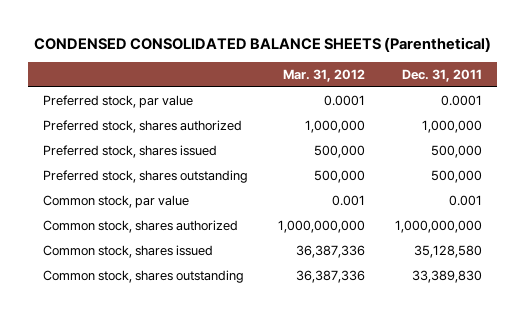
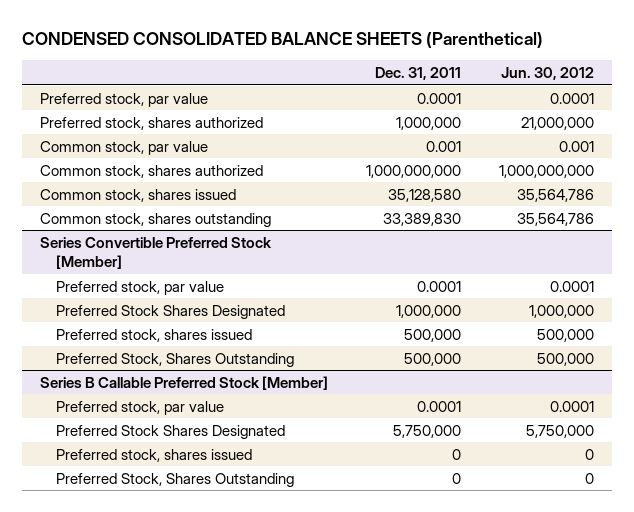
[283,68,366,82] Mar. 31, 2012 -> none
none -> [500,66,594,80] Jun. 30, 2012
[43,145,218,159] Preferred stock, shares issued -> none
[43,170,249,184] Preferred stock, shares outstanding -> none
none -> [40,236,273,270] Series Convertible Preferred Stock [Member]
none -> [56,280,225,295] Preferred stock, par value
none -> [56,304,286,319] Preferred Stock Shares Designated
none -> [56,328,253,342] Preferred stock, shares issued
none -> [56,352,295,367] Preferred Stock, Shares Outstanding
none -> [40,375,329,390] Series B Callable Preferred Stock [Member]
none -> [56,400,225,415] Preferred stock, par value
none -> [56,424,286,439] Preferred Stock Shares Designated
none -> [56,448,253,462] Preferred stock, shares issued
none -> [56,472,295,487] Preferred Stock, Shares Outstanding

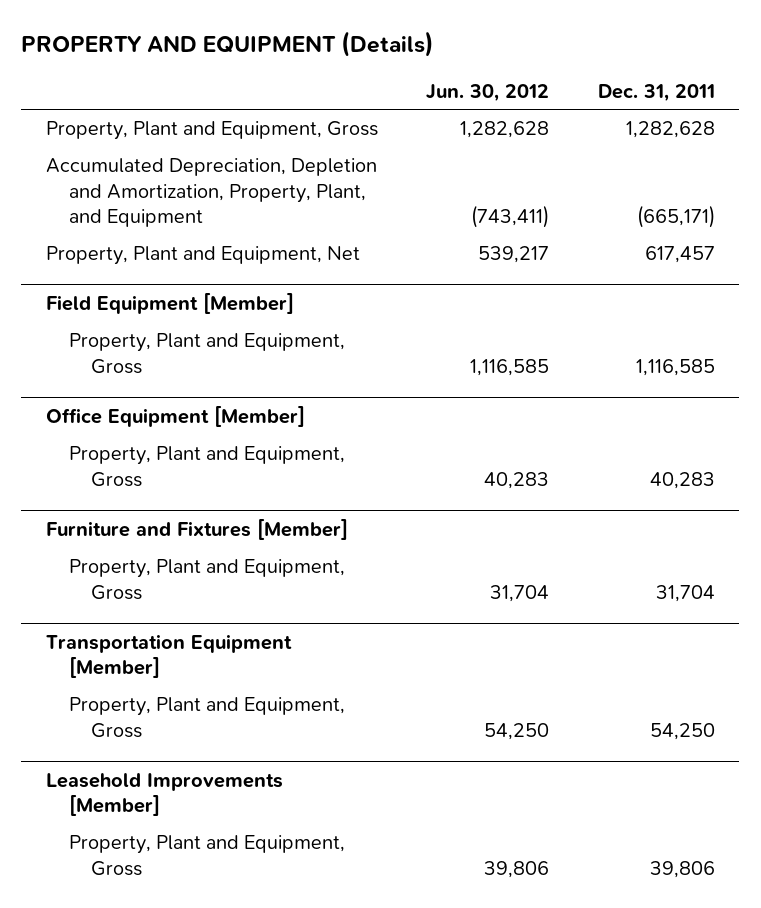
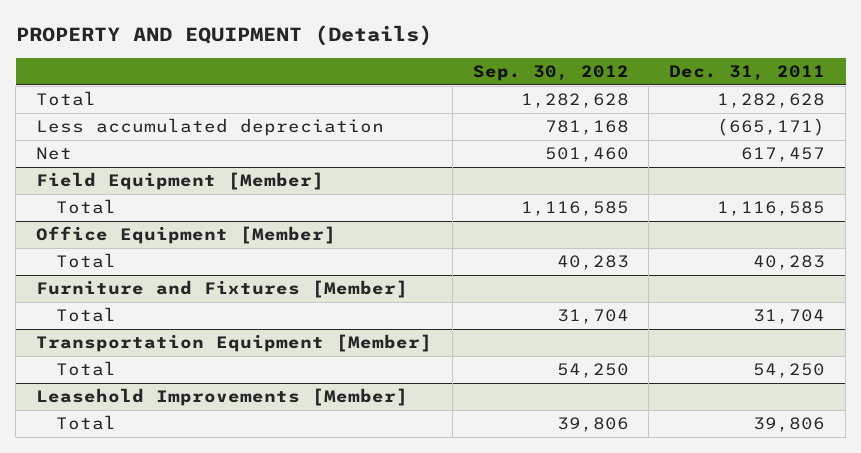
[426,83,550,102] Jun. 30, 2012 -> none
none -> [472,65,629,82] Sep. 30, 2012
[45,121,378,141] Property, Plant and Equipment, Gross -> [36,91,97,107] Total
[45,158,377,227] Accumulated Depreciation, Depletion and Amortization, Property, Plant, and Equipment -> [36,118,385,137] Less accumulated depreciation
[45,246,360,266] Property, Plant and Equipment, Net -> [36,147,73,161] Net
[68,333,345,374] Property, Plant and Equipment, Gross -> [55,199,116,215] Total
[68,446,345,487] Property, Plant and Equipment, Gross -> [55,253,116,269] Total
[68,559,345,600] Property, Plant and Equipment, Gross -> [55,307,116,323] Total
[68,697,345,738] Property, Plant and Equipment, Gross -> [55,361,116,377] Total
[68,835,345,876] Property, Plant and Equipment, Gross -> [55,415,116,431] Total

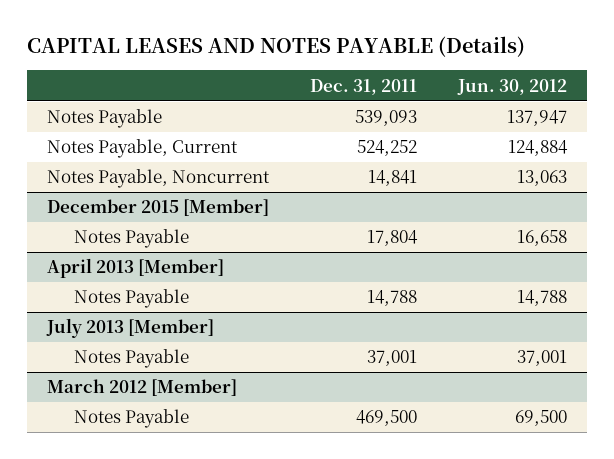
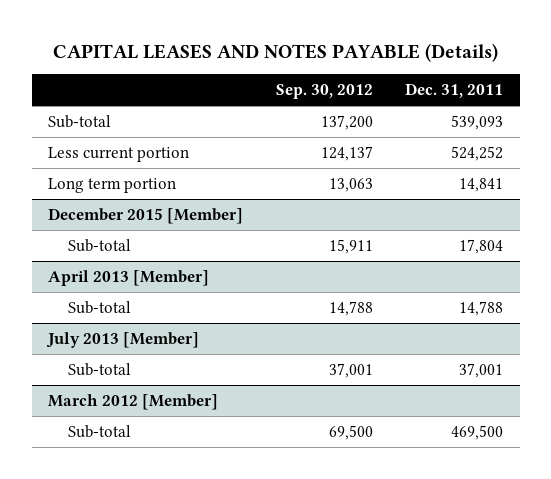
[456,78,567,95] Jun. 30, 2012 -> none
none -> [275,84,373,100] Sep. 30, 2012
[46,109,162,129] Notes Payable -> [47,114,111,128] Sub-total
[46,139,238,159] Notes Payable, Current -> [47,146,189,162] Less current portion
[46,169,270,189] Notes Payable, Noncurrent -> [47,177,176,193] Long term portion
[73,229,189,249] Notes Payable -> [67,238,131,252] Sub-total
[73,289,189,309] Notes Payable -> [67,300,131,314] Sub-total
[73,349,189,369] Notes Payable -> [67,362,131,376] Sub-total
[73,409,189,429] Notes Payable -> [67,424,131,438] Sub-total

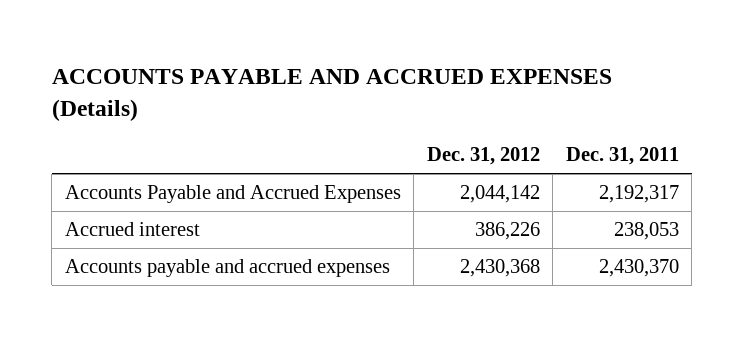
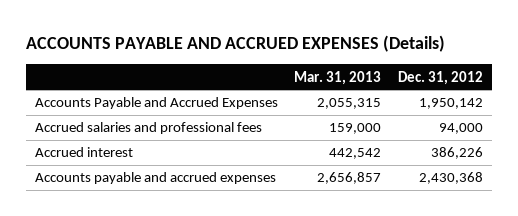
[565,147,679,166] Dec. 31, 2011 -> none
none -> [294,70,382,85] Mar. 31, 2013
[459,185,540,204] 2,044,142 -> [419,98,484,110] 1,950,142
none -> [34,122,262,135] Accrued salaries and professional fees

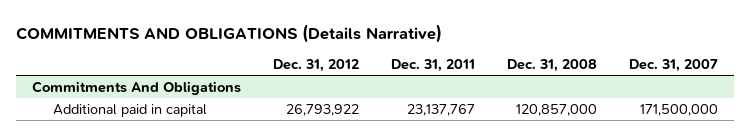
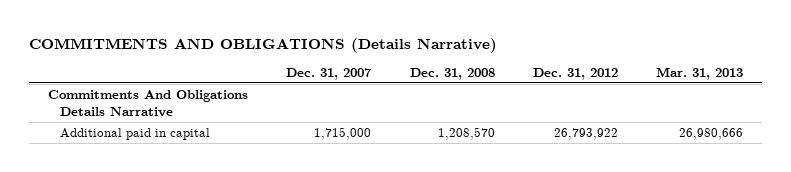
[391,59,476,73] Dec. 31, 2011 -> none
none -> [656,66,744,80] Mar. 31, 2013
[32,80,242,95] Commitments And Obligations -> [47,89,248,117] Commitments And Obligations Details Narrative
[516,103,598,116] 120,857,000 -> [437,126,495,140] 1,208,570
[640,103,719,116] 171,500,000 -> [314,126,372,140] 1,715,000

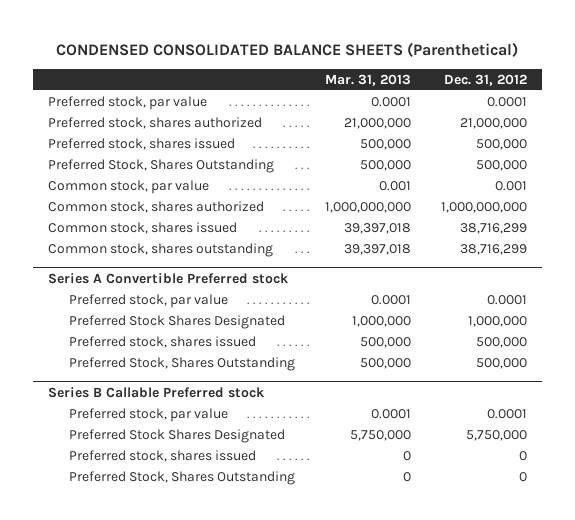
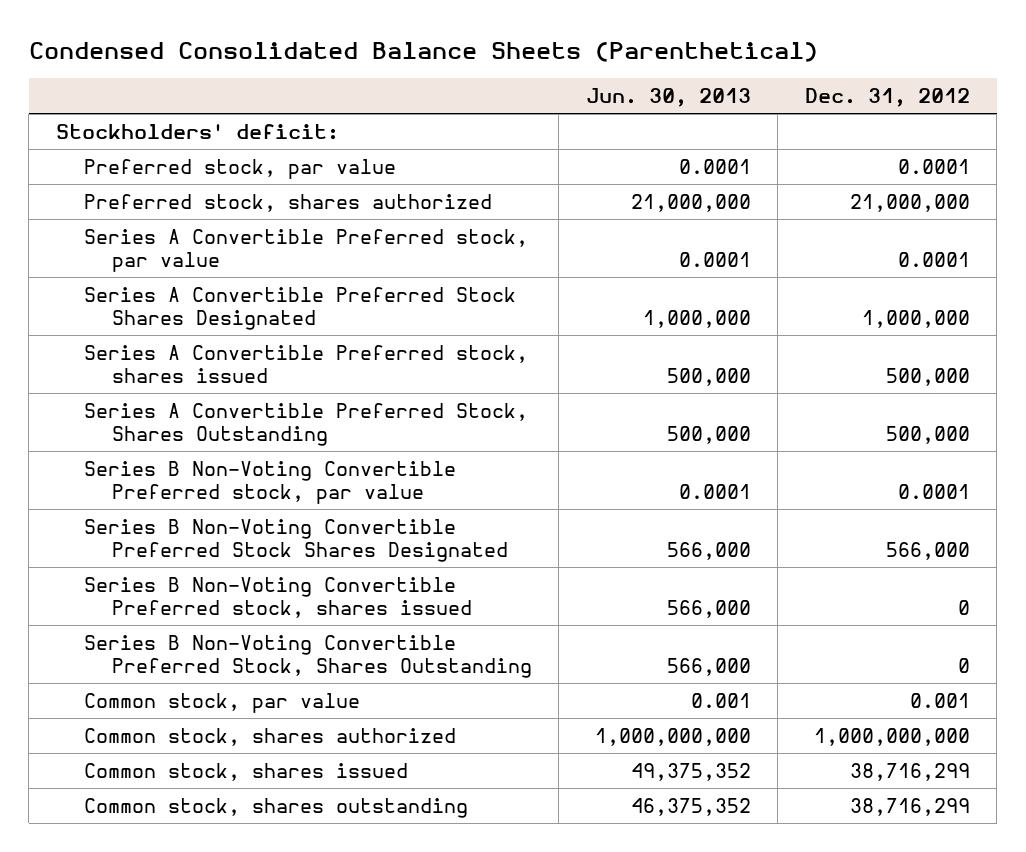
[56,41,519,57] CONDENSED CONSOLIDATED BALANCE SHEETS (Parenthetical) -> [28,41,818,62] Condensed Consolidated Balance Sheets (Parenthetical)
[325,73,412,86] Mar. 31, 2013 -> none
none -> [585,88,751,108] Jun. 30, 2013
none -> [55,124,339,141] Stockholders' deficit:
none -> [83,229,528,272] Series A Convertible Preferred stock, par value
none -> [83,287,516,330] Series A Convertible Preferred Stock Shares Designated
[47,138,235,151] Preferred stock, shares issued -> [83,345,528,383] Series A Convertible Preferred stock, shares issued
[47,159,274,174] Preferred Stock, Shares Outstanding -> [83,403,528,446] Series A Convertible Preferred Stock, Shares Outstanding
none -> [83,461,456,504] Series B Non-Voting Convertible Preferred stock, par value
none -> [83,519,508,562] Series B Non-Voting Convertible Preferred Stock Shares Designated
none -> [83,577,472,618] Series B Non-Voting Convertible Preferred stock, shares issued
none -> [83,635,532,678] Series B Non-Voting Convertible Preferred Stock, Shares Outstanding
[47,272,289,284] Series A Convertible Preferred stock -> none
[69,294,229,309] Preferred stock, par value -> none
[69,315,286,330] Preferred Stock Shares Designated -> none
[69,336,257,349] Preferred stock, shares issued -> none
[69,357,296,372] Preferred Stock, Shares Outstanding -> none
[47,386,265,398] Series B Callable Preferred stock -> none
[69,408,229,423] Preferred stock, par value -> none
[69,429,286,444] Preferred Stock Shares Designated -> none
[69,450,257,463] Preferred stock, shares issued -> none
[69,471,296,486] Preferred Stock, Shares Outstanding -> none

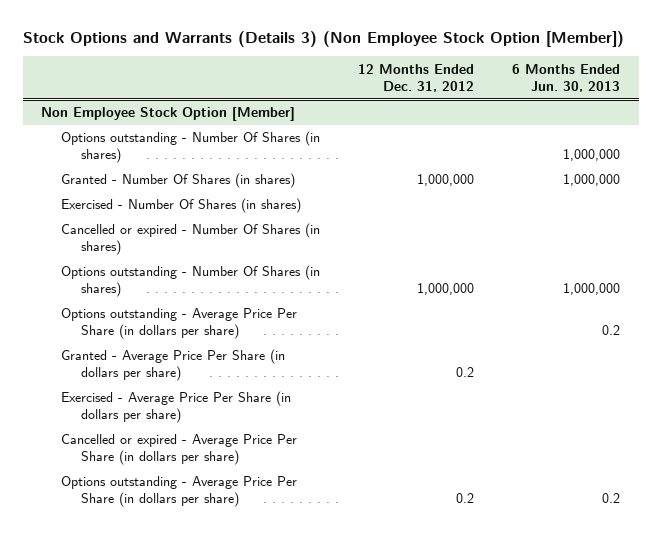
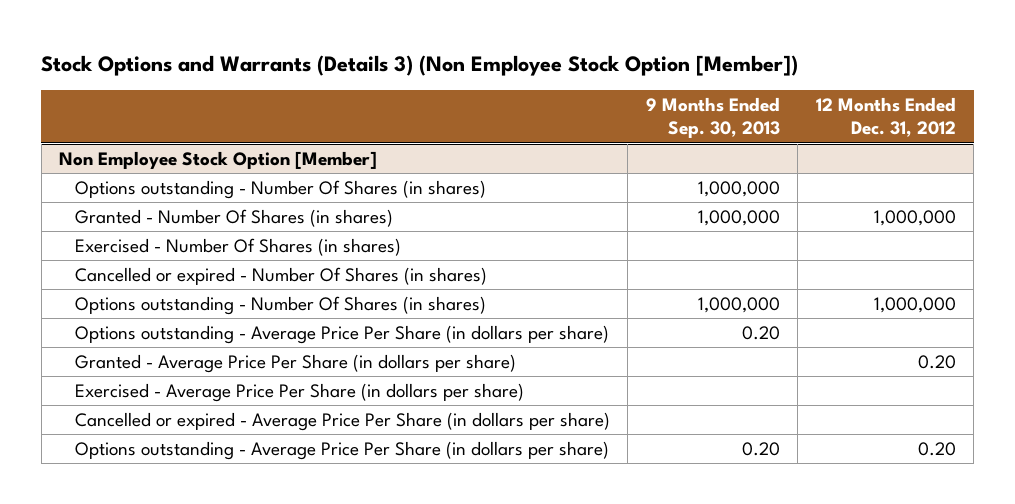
[511,63,620,92] 6 Months Ended Jun. 30, 2013 -> none
none -> [645,96,780,139] 9 Months Ended Sep. 30, 2013
[456,367,475,378] 0.2 -> [917,354,956,369] 0.20
[456,493,475,504] 0.2 -> [917,441,956,456] 0.20

